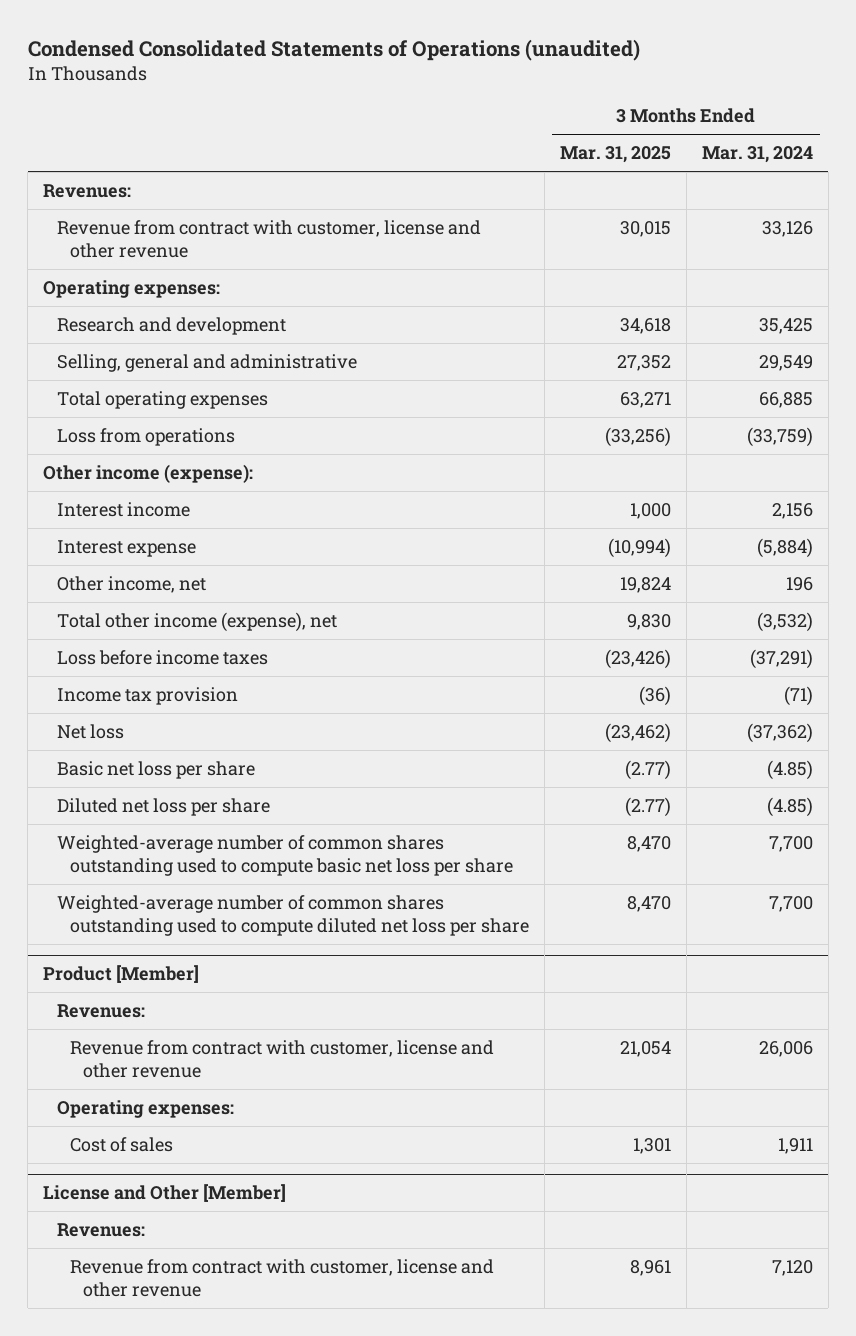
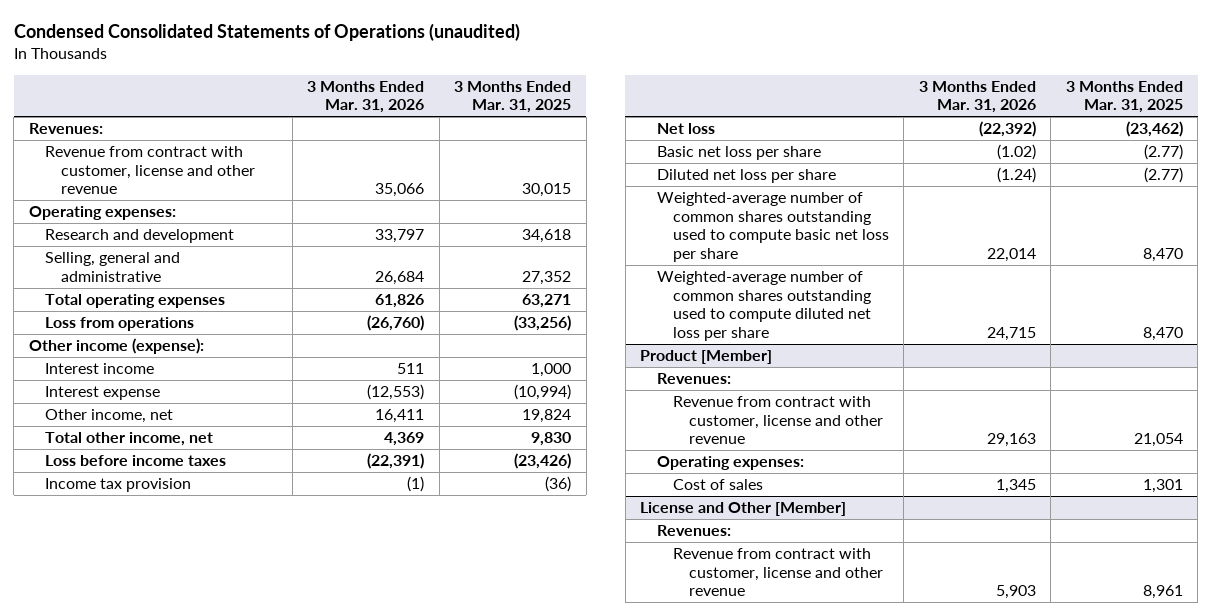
[701,146,813,164] Mar. 31, 2024 -> none
none -> [307,81,425,114] 3 Months Ended Mar. 31, 2026
[56,611,337,632] Total other income (expense), net -> [44,432,213,447] Total other income, net

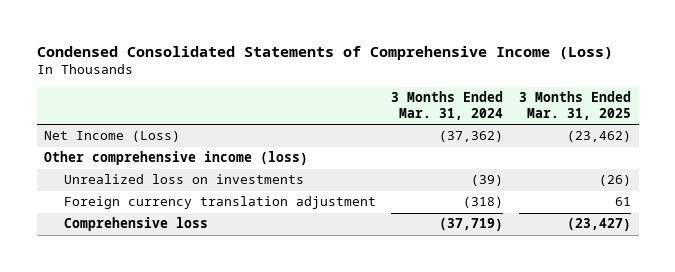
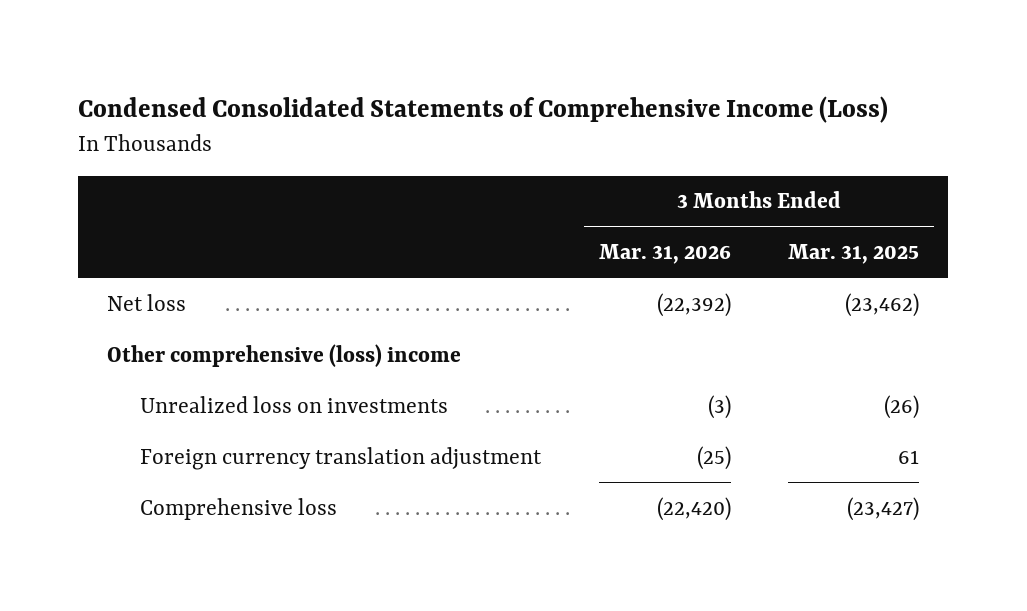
[391,91,504,121] 3 Months Ended Mar. 31, 2024 -> none
none -> [598,244,731,265] Mar. 31, 2026
[44,131,181,143] Net Income (Loss) -> [107,293,187,311] Net loss
[44,151,309,166] Other comprehensive income (loss) -> [107,343,462,367] Other comprehensive (loss) income

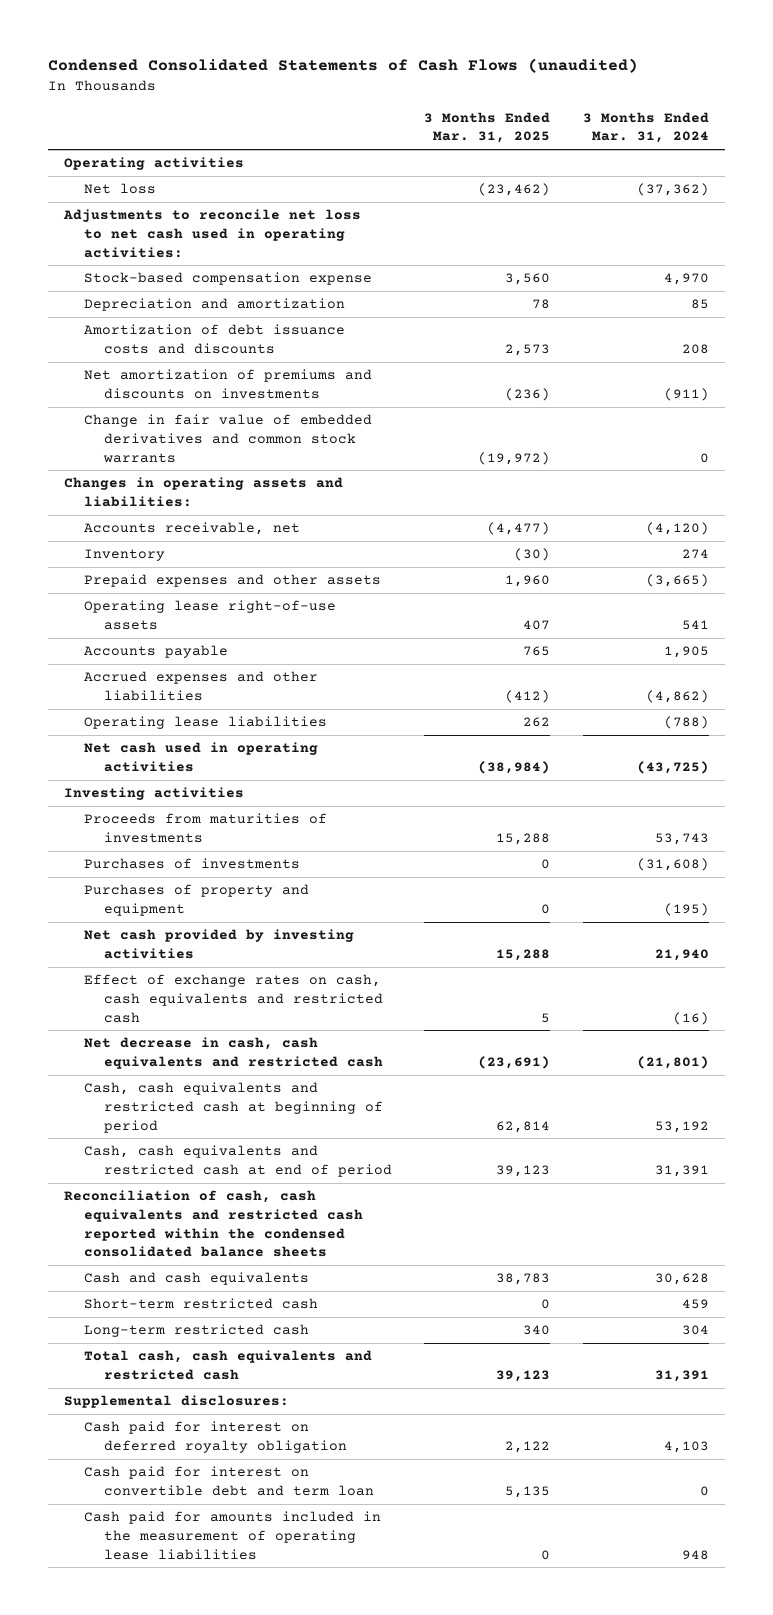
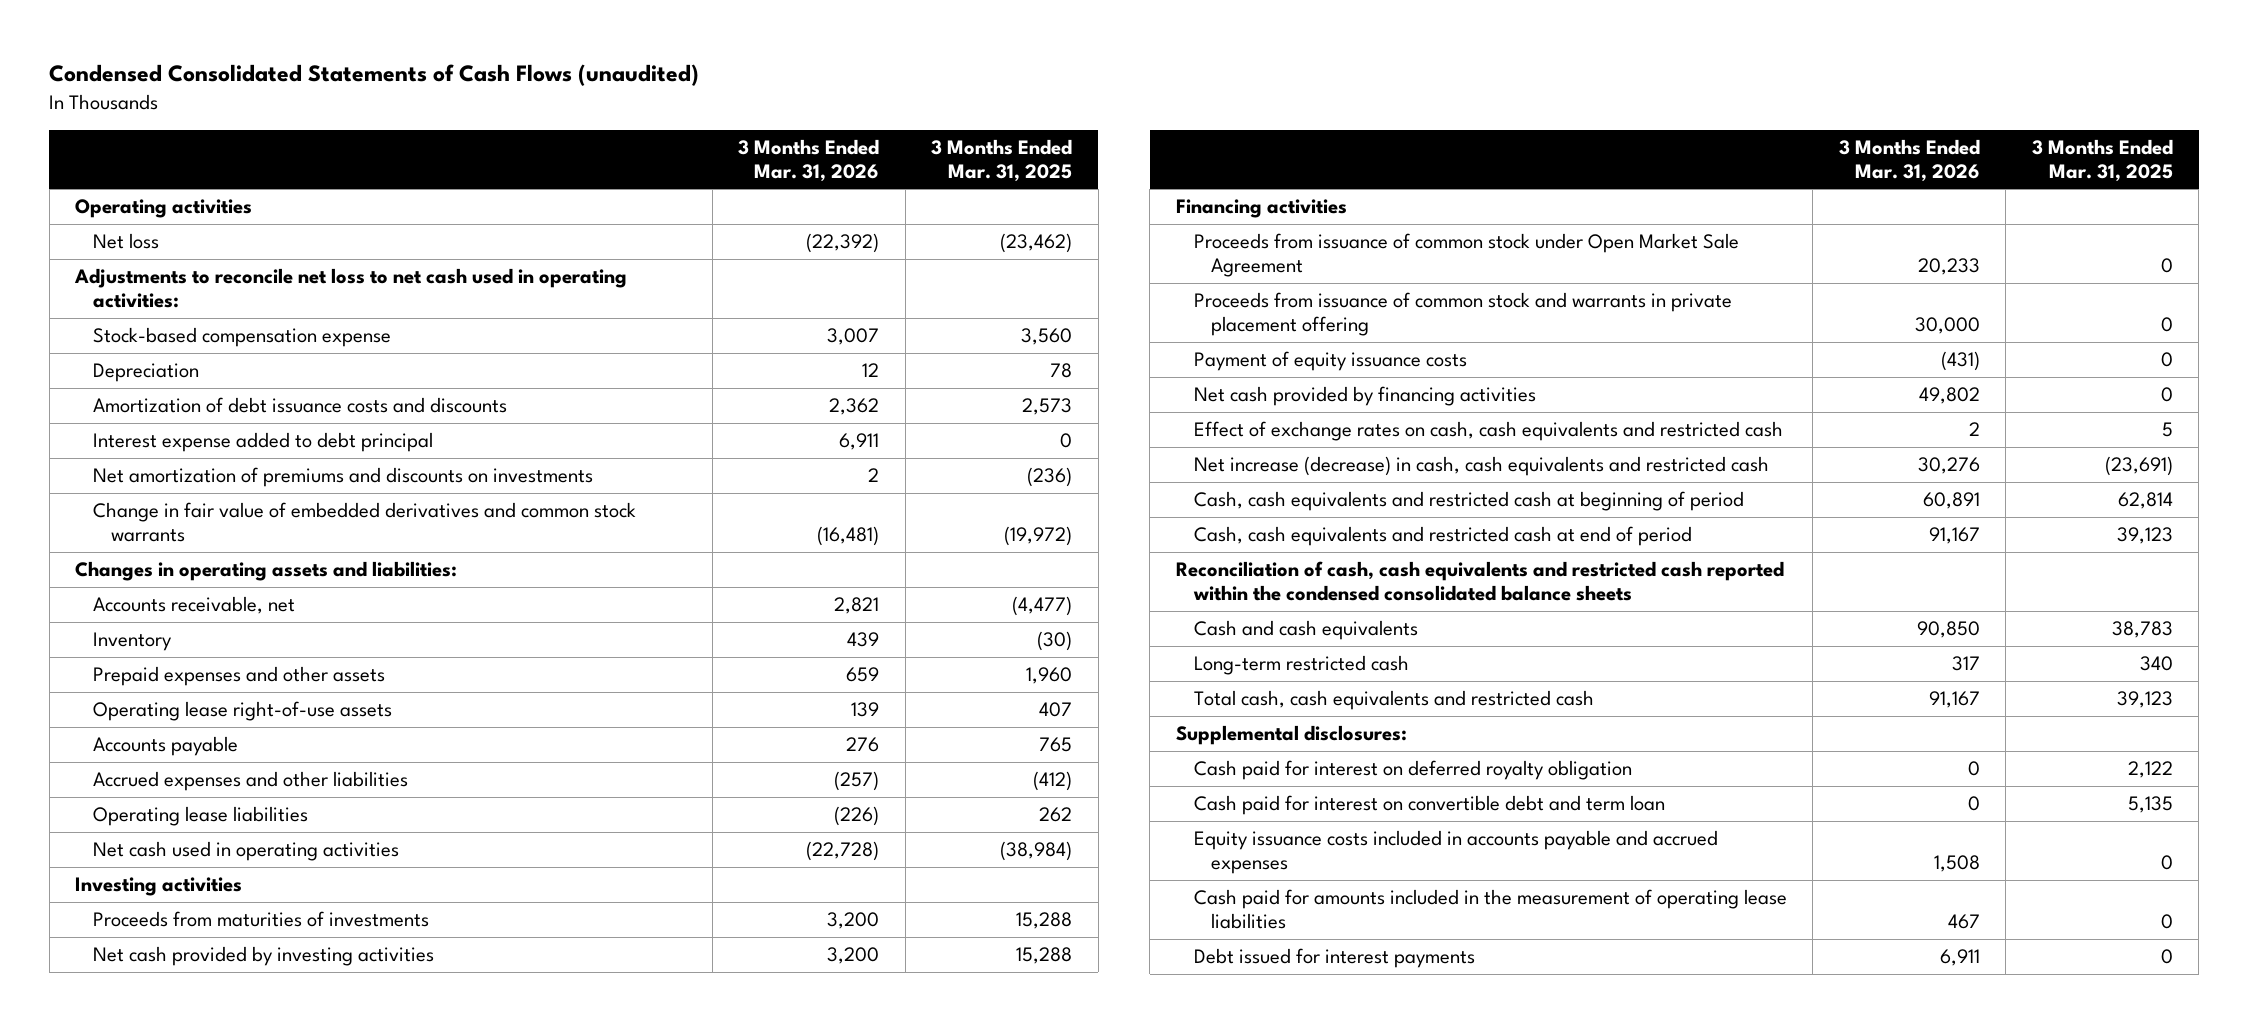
[582,111,709,144] 3 Months Ended Mar. 31, 2024 -> none
none -> [738,138,880,182] 3 Months Ended Mar. 31, 2026
[84,298,346,312] Depreciation and amortization -> [93,363,200,383] Depreciation
none -> [93,432,434,453] Interest expense added to debt principal
[84,858,301,870] Purchases of investments -> none
[84,884,310,916] Purchases of property and equipment -> none
none -> [1175,199,1347,219] Financing activities
none -> [1193,233,1739,278] Proceeds from issuance of common stock under Open Market Sale Agreement
none -> [1193,292,1732,337] Proceeds from issuance of common stock and warrants in private placement offering
none -> [1193,351,1467,372] Payment of equity issuance costs
none -> [1193,386,1536,407] Net cash provided by financing activities
[84,1037,383,1069] Net decrease in cash, cash equivalents and restricted cash -> [1193,456,1769,477] Net increase (decrease) in cash, cash equivalents and restricted cash
[84,1298,319,1310] Short-term restricted cash -> none
none -> [1193,830,1718,875] Equity issuance costs included in accounts payable and accrued expenses
none -> [1193,948,1475,969] Debt issued for interest payments

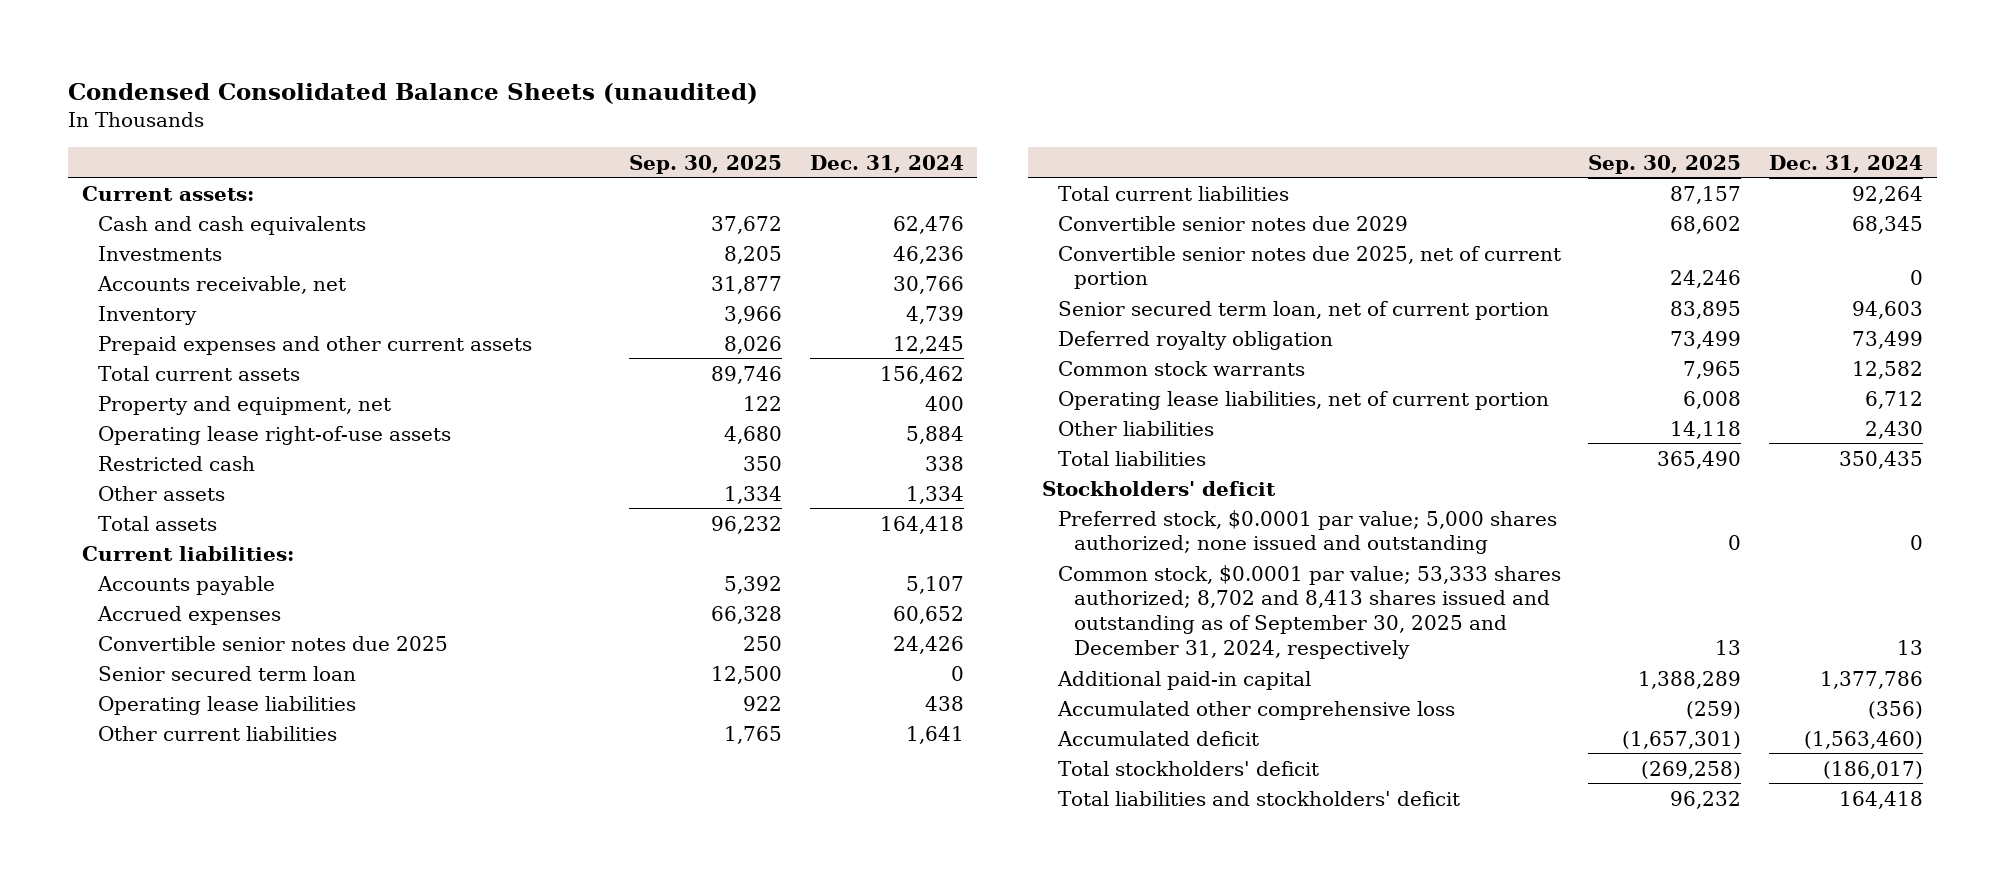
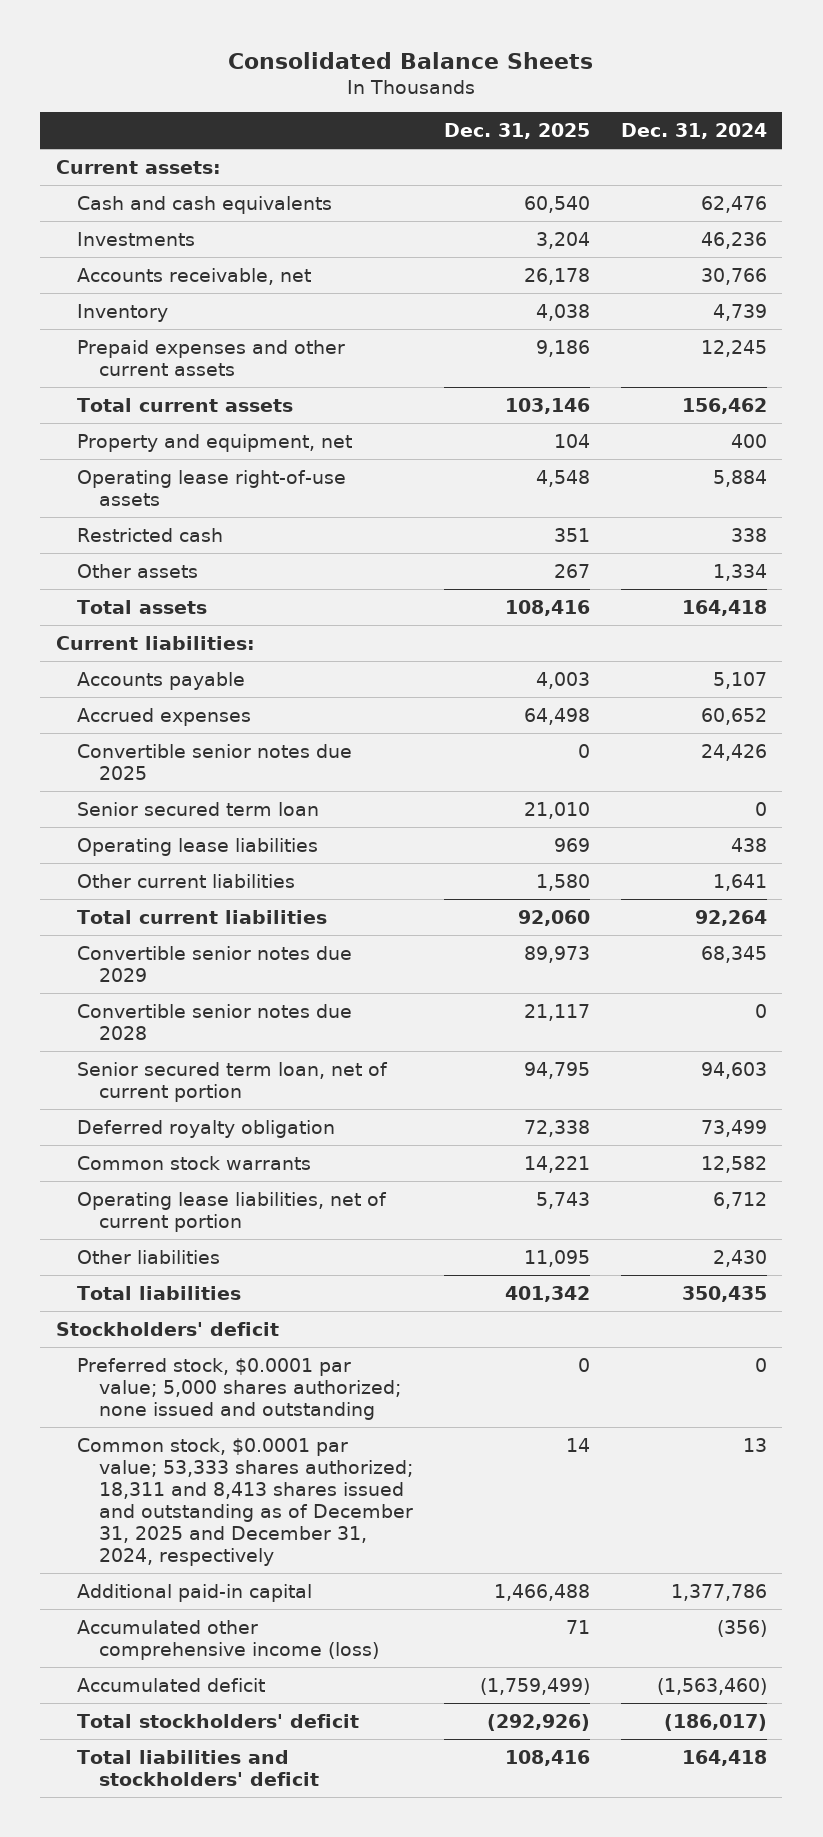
[68,82,759,104] Condensed Consolidated Balance Sheets (unaudited) -> [228,51,594,69] Consolidated Balance Sheets
[628,154,782,174] Sep. 30, 2025 -> none
none -> [444,123,591,140] Dec. 31, 2025
[1057,245,1561,290] Convertible senior notes due 2025, net of current portion -> none
none -> [77,1003,353,1040] Convertible senior notes due 2028
[1057,564,1561,660] Common stock, $0.0001 par value; 53,333 shares authorized; 8,702 and 8,413 shares issued and outstanding as of September 30, 2025 and December 31, 2024, respectively -> [77,1437,414,1566] Common stock, $0.0001 par value; 53,333 shares authorized; 18,311 and 8,413 shares issued and outstanding as of December 31, 2025 and December 31, 2024, respectively
[1056,700,1455,720] Accumulated other comprehensive loss -> [77,1619,380,1660] Accumulated other comprehensive income (loss)

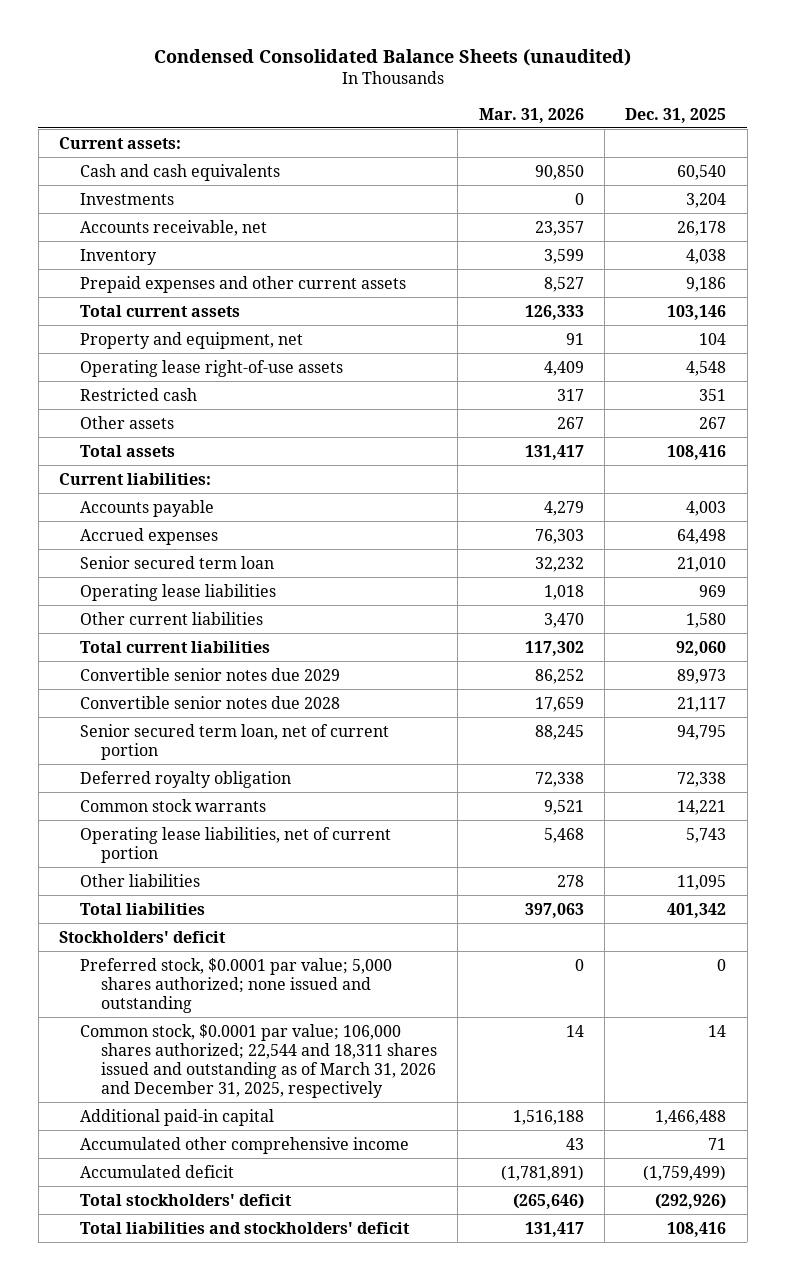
[228,51,594,69] Consolidated Balance Sheets -> [153,48,631,66] Condensed Consolidated Balance Sheets (unaudited)
[620,123,767,140] Dec. 31, 2024 -> none
none -> [478,107,584,123] Mar. 31, 2026
[77,743,353,780] Convertible senior notes due 2025 -> none
[77,1437,414,1566] Common stock, $0.0001 par value; 53,333 shares authorized; 18,311 and 8,413 shares issued and outstanding as of December 31, 2025 and December 31, 2024, respectively -> [80,1023,438,1098] Common stock, $0.0001 par value; 106,000 shares authorized; 22,544 and 18,311 shares issued and outstanding as of March 31, 2026 and December 31, 2025, respectively
[77,1619,380,1660] Accumulated other comprehensive income (loss) -> [80,1136,410,1154] Accumulated other comprehensive income

